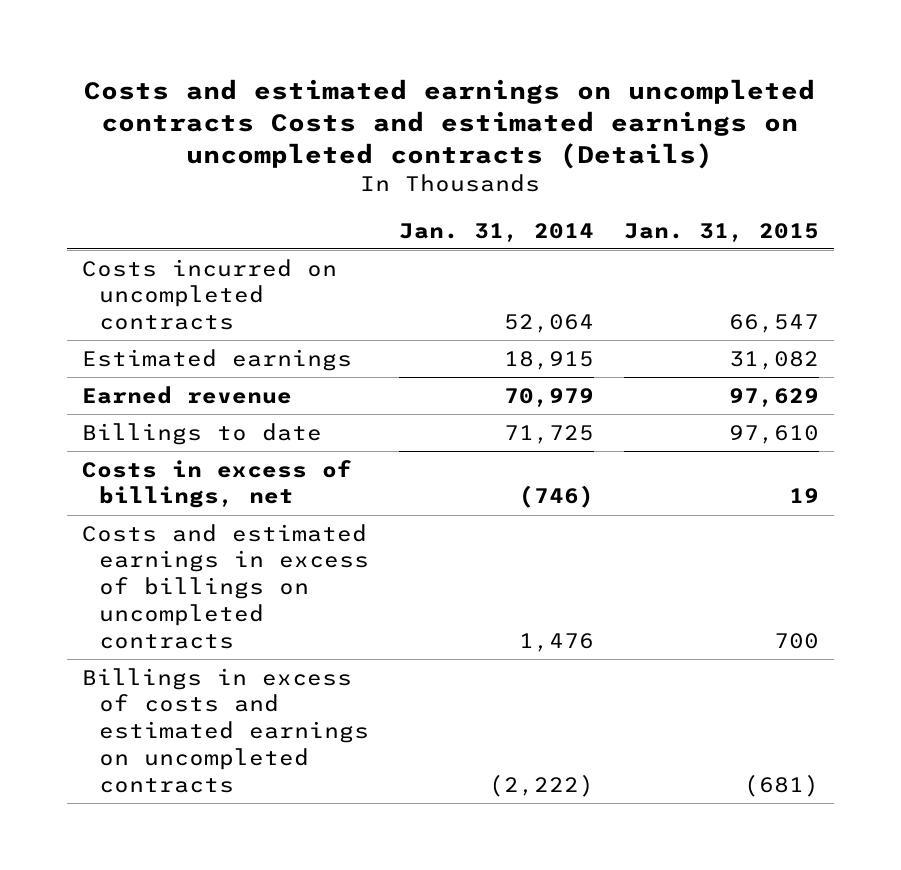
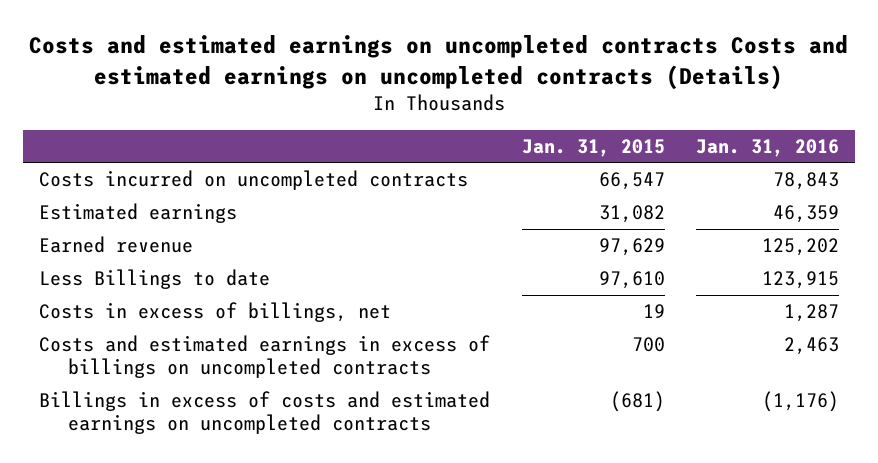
[399,222,595,242] Jan. 31, 2014 -> none
none -> [696,138,840,157] Jan. 31, 2016
[81,422,322,445] Billings to date -> [38,269,270,290] Less Billings to date

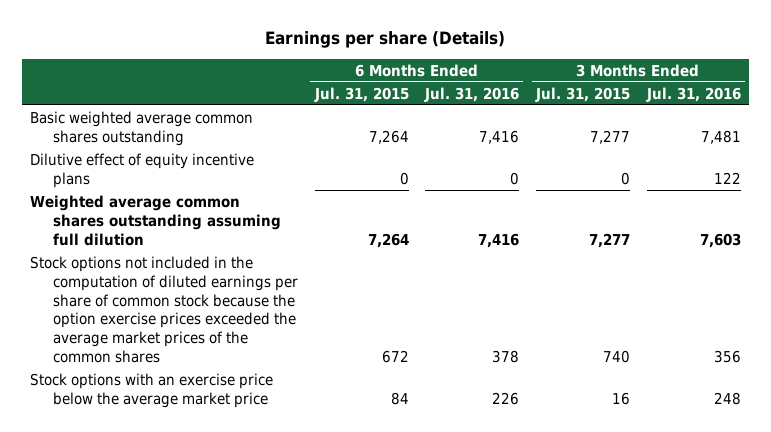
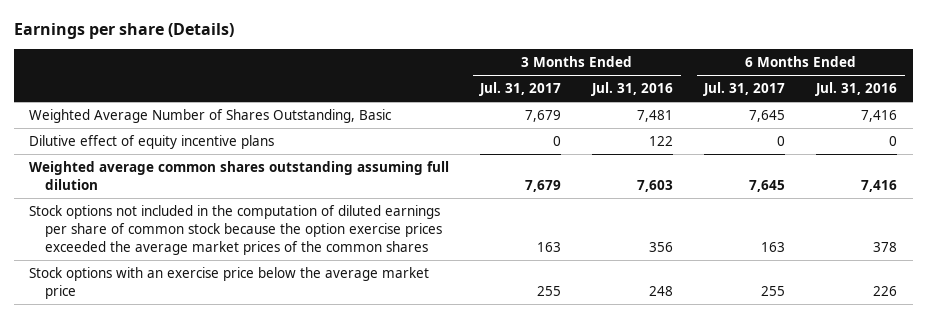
[313,86,409,102] Jul. 31, 2015 -> none
[534,86,630,102] Jul. 31, 2015 -> none
none -> [479,82,562,97] Jul. 31, 2017
none -> [703,82,786,97] Jul. 31, 2017
[30,110,254,146] Basic weighted average common shares outstanding -> [29,109,393,124] Weighted Average Number of Shares Outstanding, Basic

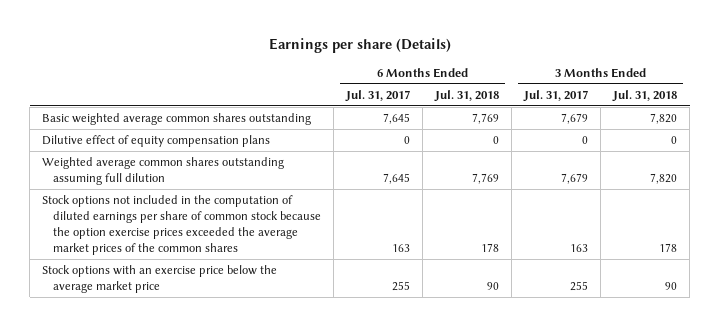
[591,82,674,97] Jul. 31, 2016 -> none
[815,82,898,97] Jul. 31, 2016 -> none
none -> [434,89,500,102] Jul. 31, 2018
none -> [612,89,678,102] Jul. 31, 2018
[29,109,393,124] Weighted Average Number of Shares Outstanding, Basic -> [42,112,312,125] Basic weighted average common shares outstanding
[29,135,275,150] Dilutive effect of equity incentive plans -> [42,134,271,147] Dilutive effect of equity compensation plans

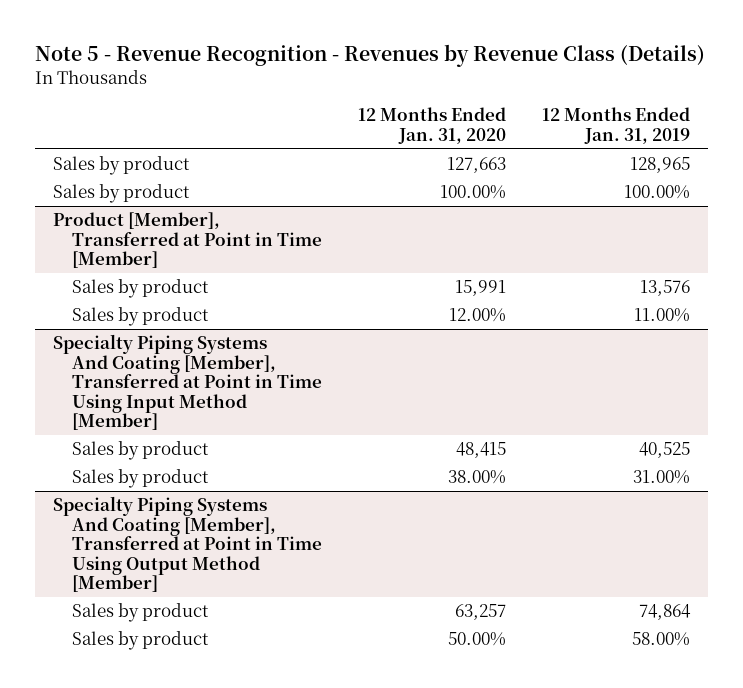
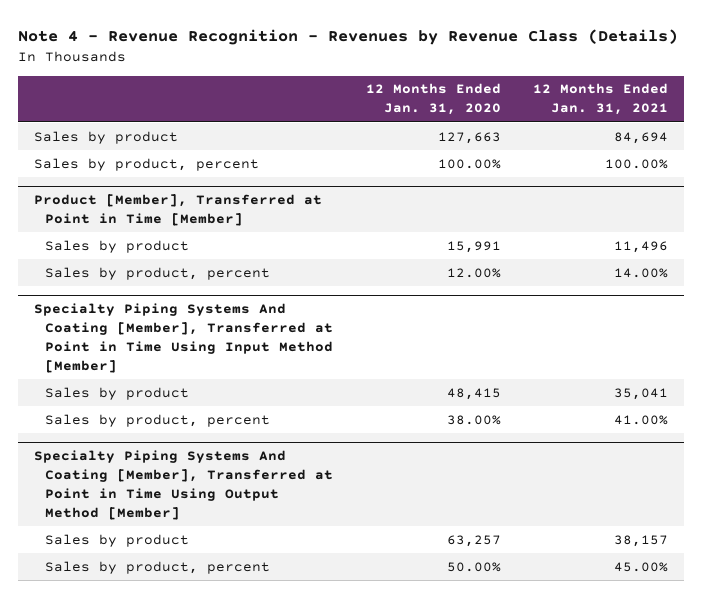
[35,44,706,68] Note 5 - Revenue Recognition - Revenues by Revenue Class (Details) -> [18,28,679,45] Note 4 - Revenue Recognition - Revenues by Revenue Class (Details)
[541,107,690,144] 12 Months Ended Jan. 31, 2019 -> none
none -> [532,83,668,116] 12 Months Ended Jan. 31, 2021
[53,184,191,204] Sales by product -> [34,157,260,171] Sales by product, percent
[71,307,209,327] Sales by product -> [45,266,271,280] Sales by product, percent
[71,469,209,489] Sales by product -> [45,413,271,427] Sales by product, percent
[71,631,209,651] Sales by product -> [45,560,271,574] Sales by product, percent

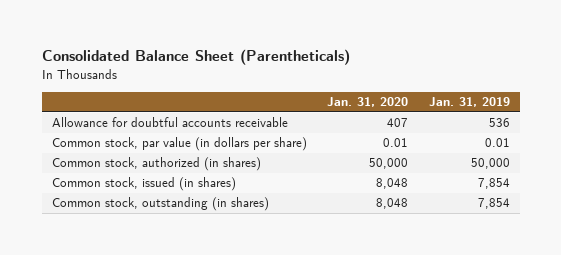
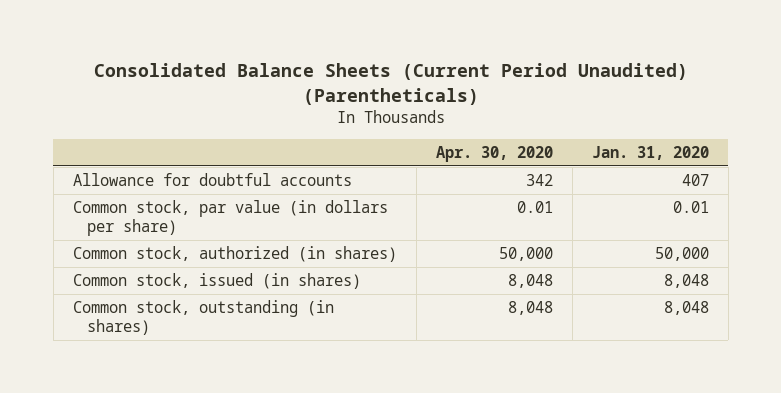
[41,49,350,66] Consolidated Balance Sheet (Parentheticals) -> [93,63,688,105] Consolidated Balance Sheets (Current Period Unaudited) (Parentheticals)
[428,97,510,108] Jan. 31, 2019 -> none
none -> [435,145,553,162] Apr. 30, 2020
[51,117,288,128] Allowance for doubtful accounts receivable -> [72,173,352,187] Allowance for doubtful accounts

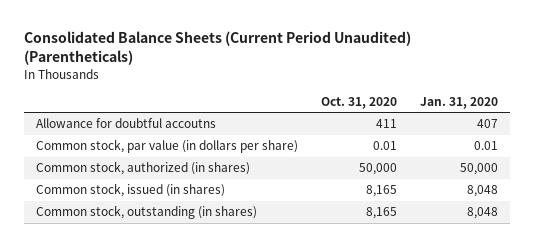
[435,145,553,162] Apr. 30, 2020 -> none
none -> [321,97,398,110] Oct. 31, 2020
[72,173,352,187] Allowance for doubtful accounts -> [35,118,216,129] Allowance for doubtful accoutns

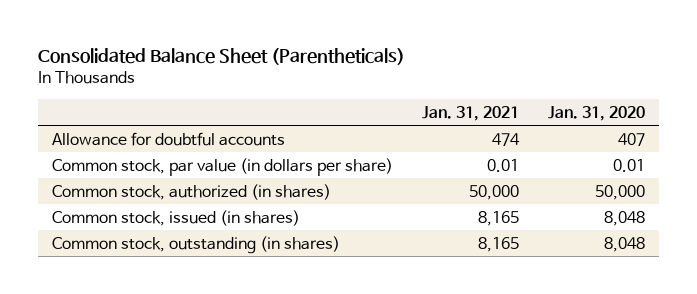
[24,31,412,66] Consolidated Balance Sheets (Current Period Unaudited) (Parentheticals) -> [38,48,406,66] Consolidated Balance Sheet (Parentheticals)
[321,97,398,110] Oct. 31, 2020 -> none
none -> [421,105,519,121] Jan. 31, 2021
[35,118,216,129] Allowance for doubtful accoutns -> [52,131,286,146] Allowance for doubtful accounts

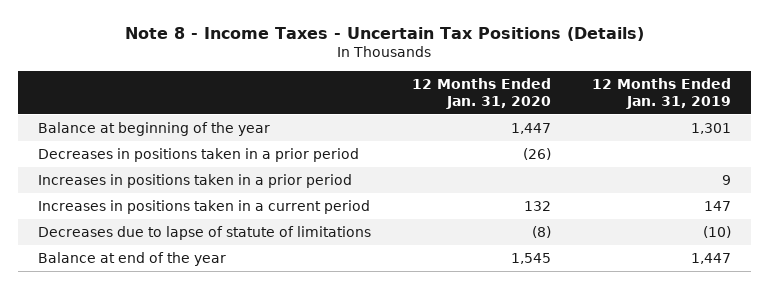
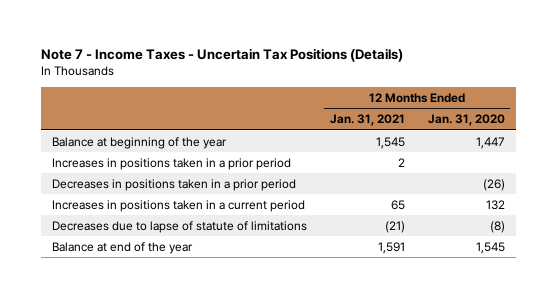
[125,26,645,41] Note 8 - Income Taxes - Uncertain Tax Positions (Details) -> [41,48,404,63] Note 7 - Income Taxes - Uncertain Tax Positions (Details)
[591,78,731,109] 12 Months Ended Jan. 31, 2019 -> none
none -> [329,114,405,127] Jan. 31, 2021
[38,147,360,162] Decreases in positions taken in a prior period -> [52,178,297,191] Decreases in positions taken in a prior period

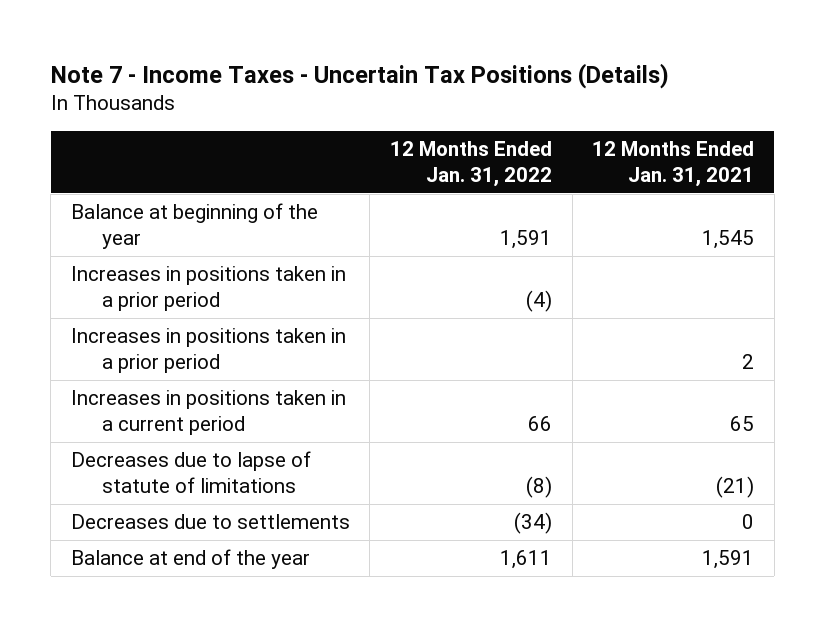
[427,114,505,127] Jan. 31, 2020 -> none
none -> [390,141,553,187] 12 Months Ended Jan. 31, 2022
none -> [70,266,346,311] Increases in positions taken in a prior period
[52,178,297,191] Decreases in positions taken in a prior period -> none
none -> [70,514,350,530] Decreases due to settlements

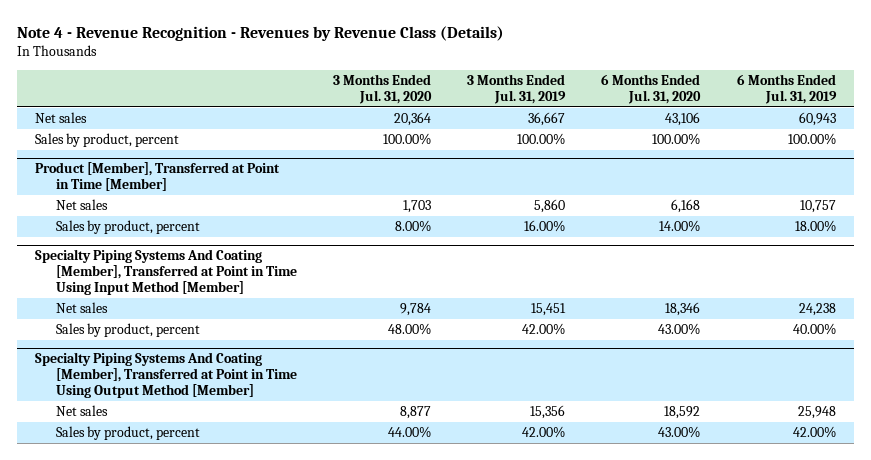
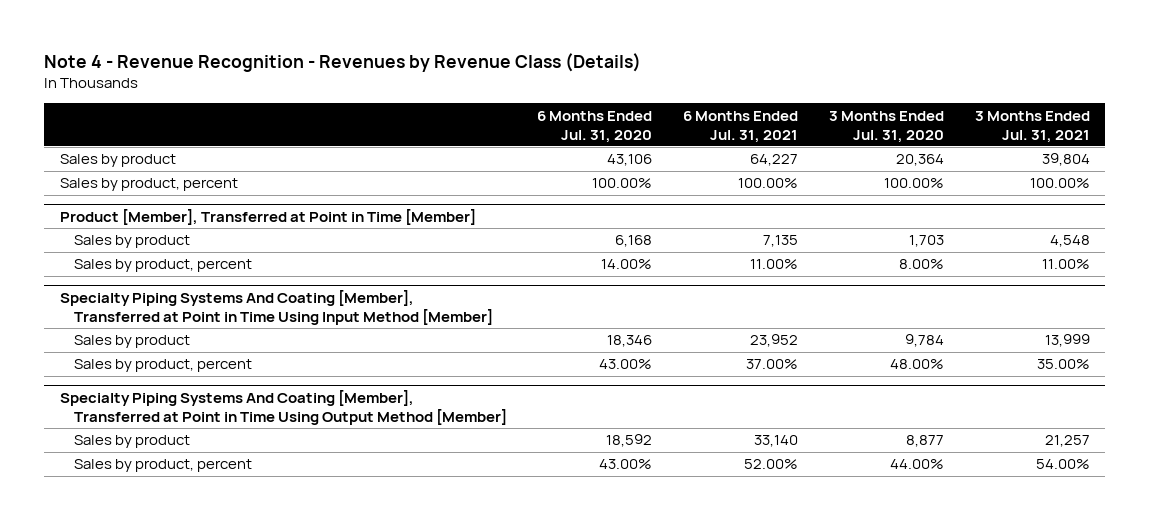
[467,73,567,104] 3 Months Ended Jul. 31, 2019 -> none
[736,73,837,104] 6 Months Ended Jul. 31, 2019 -> none
none -> [683,110,799,143] 6 Months Ended Jul. 31, 2021
none -> [974,110,1090,143] 3 Months Ended Jul. 31, 2021
[35,111,88,123] Net sales -> [59,154,176,168] Sales by product
[55,198,108,210] Net sales -> [73,235,190,249] Sales by product
[55,301,108,313] Net sales -> [73,335,190,349] Sales by product
[55,404,108,416] Net sales -> [73,435,190,449] Sales by product

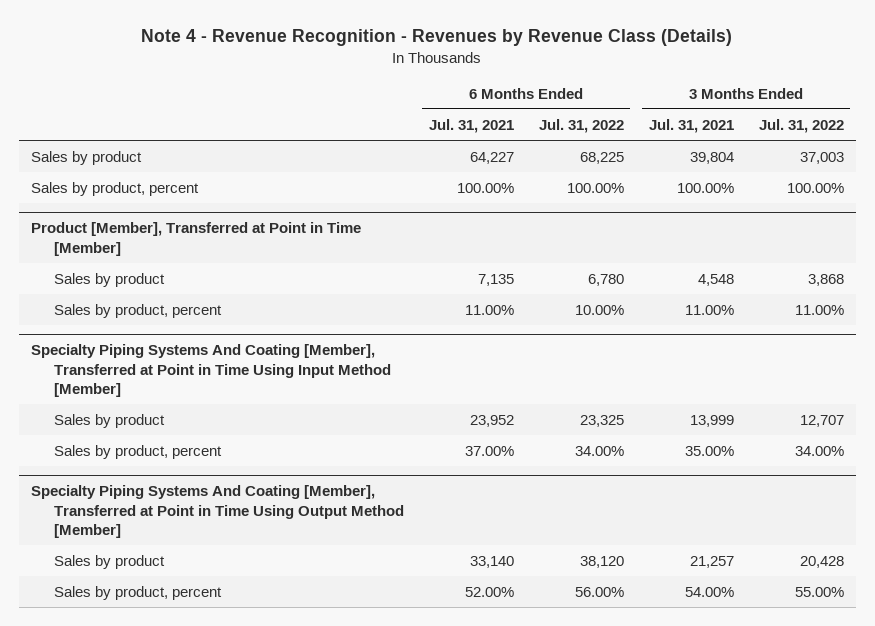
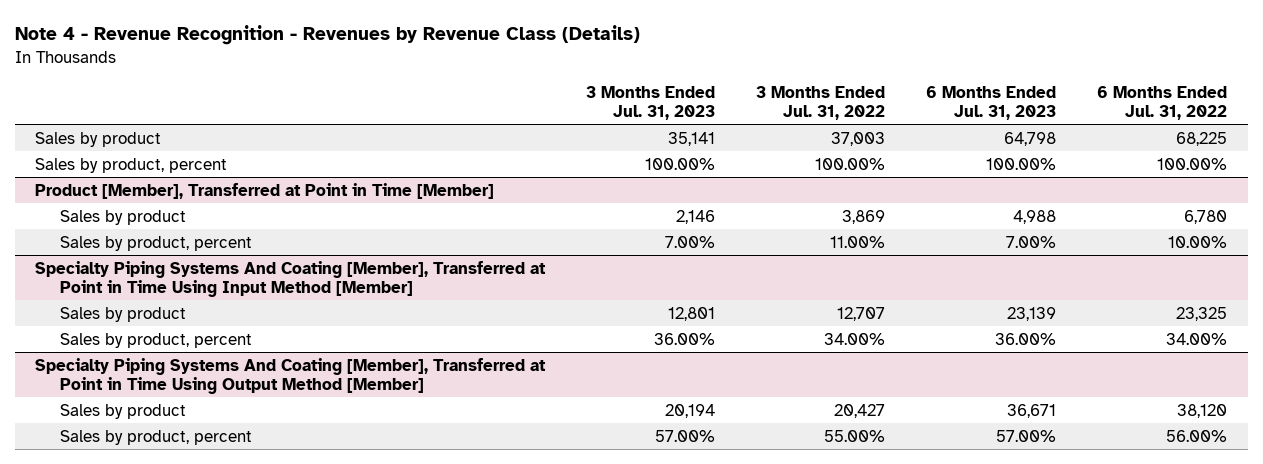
[428,118,514,133] Jul. 31, 2021 -> none
[648,118,734,133] Jul. 31, 2021 -> none
none -> [586,85,716,120] 3 Months Ended Jul. 31, 2023
none -> [926,85,1057,120] 6 Months Ended Jul. 31, 2023
[807,273,844,286] 3,868 -> [842,209,886,224] 3,869
[799,555,844,568] 20,428 -> [834,403,886,418] 20,427

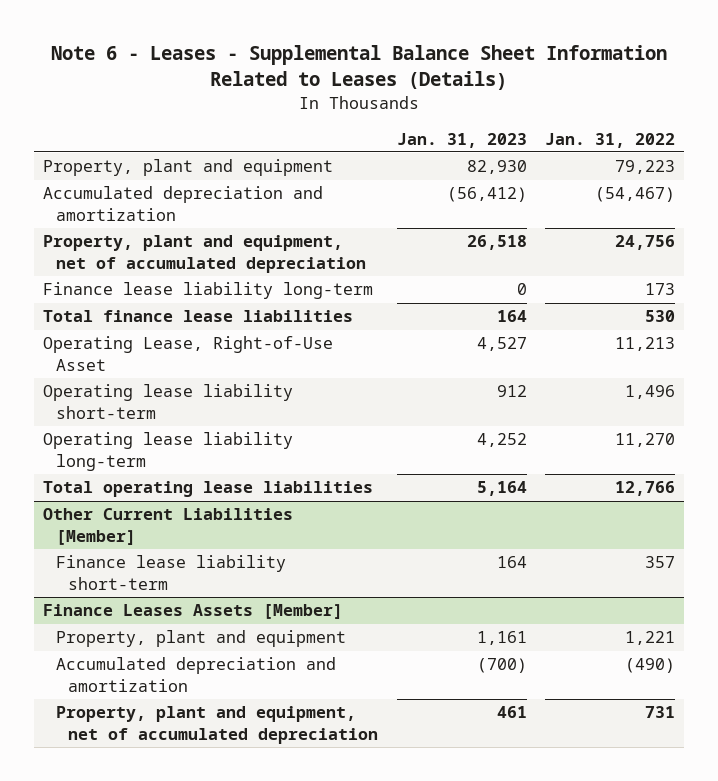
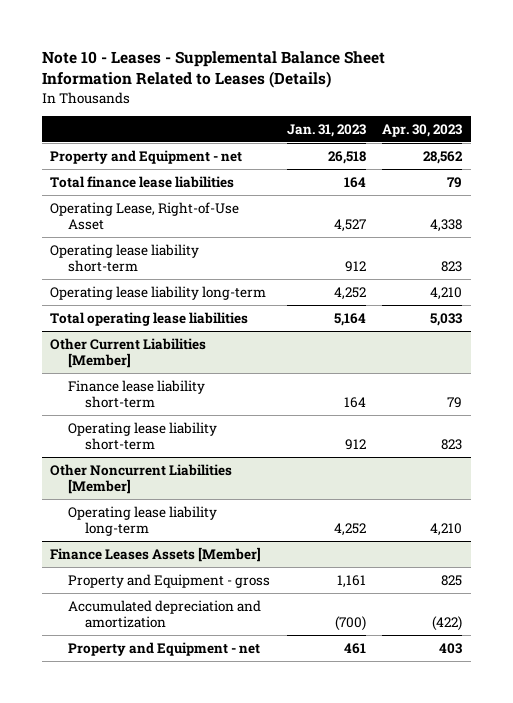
[51,45,668,91] Note 6 - Leases - Supplemental Balance Sheet Information Related to Leases (Details) -> [42,51,386,89] Note 10 - Leases - Supplemental Balance Sheet Information Related to Leases (Details)
[544,132,675,148] Jan. 31, 2022 -> none
none -> [382,124,463,138] Apr. 30, 2023
[43,159,334,177] Property, plant and equipment -> none
[43,186,324,221] Accumulated depreciation and amortization -> none
[43,282,374,300] Finance lease liability long-term -> none
[43,235,366,273] Property, plant and equipment, net of accumulated depreciation -> [50,149,243,164] Property and Equipment - net
none -> [67,421,217,451] Operating lease liability short-term
none -> [50,463,233,495] Other Noncurrent Liabilities [Member]
none -> [67,505,217,537] Operating lease liability long-term
[55,630,346,648] Property, plant and equipment -> [67,573,270,588] Property and Equipment - gross
[55,706,379,744] Property, plant and equipment, net of accumulated depreciation -> [67,641,260,656] Property and Equipment - net

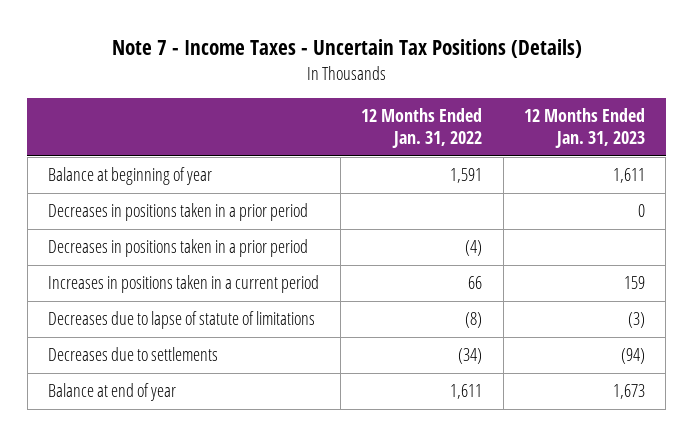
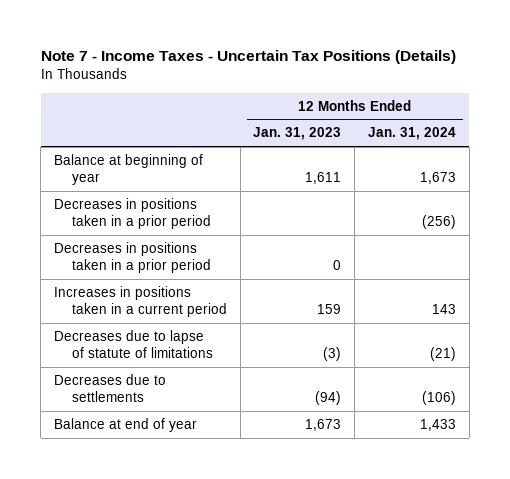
[361,108,483,149] 12 Months Ended Jan. 31, 2022 -> none
none -> [367,127,456,141] Jan. 31, 2024
[48,203,309,222] Decreases in positions taken in a prior period -> [53,241,212,274] Decreases in positions taken in a prior period

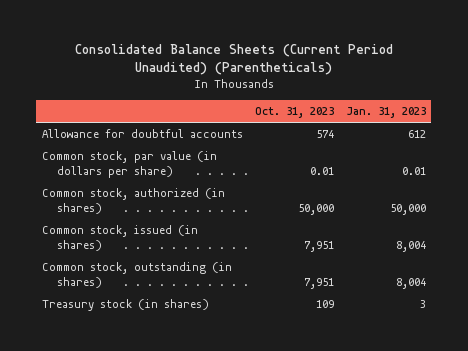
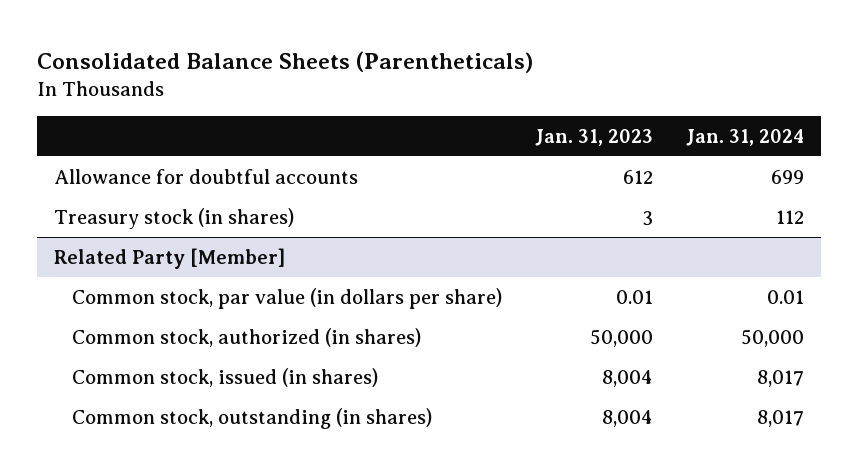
[74,44,393,76] Consolidated Balance Sheets (Current Period Unaudited) (Parentheticals) -> [37,50,534,73] Consolidated Balance Sheets (Parentheticals)
[254,107,334,119] Oct. 31, 2023 -> none
none -> [686,128,805,146] Jan. 31, 2024
[42,299,210,312] Treasury stock (in shares) -> [54,207,295,229] Treasury stock (in shares)
none -> [54,247,286,269] Related Party [Member]

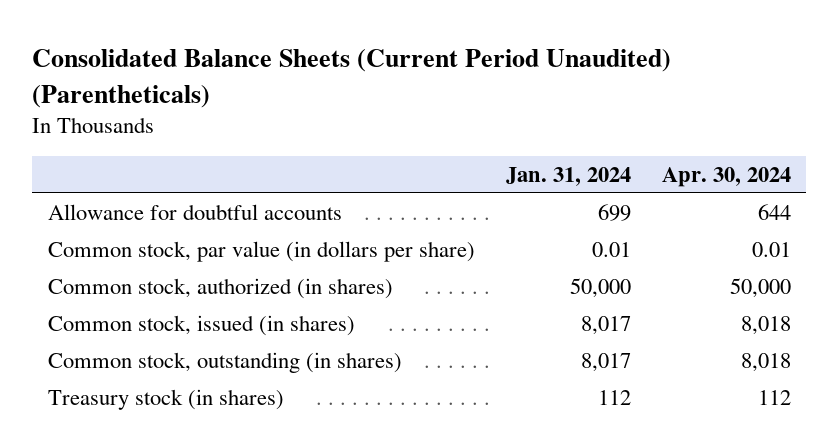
[37,50,534,73] Consolidated Balance Sheets (Parentheticals) -> [32,49,672,108] Consolidated Balance Sheets (Current Period Unaudited) (Parentheticals)
[534,128,653,146] Jan. 31, 2023 -> none
none -> [661,167,791,188] Apr. 30, 2024
[54,247,286,269] Related Party [Member] -> none
[54,207,295,229] Treasury stock (in shares) -> [47,388,284,410] Treasury stock (in shares)

